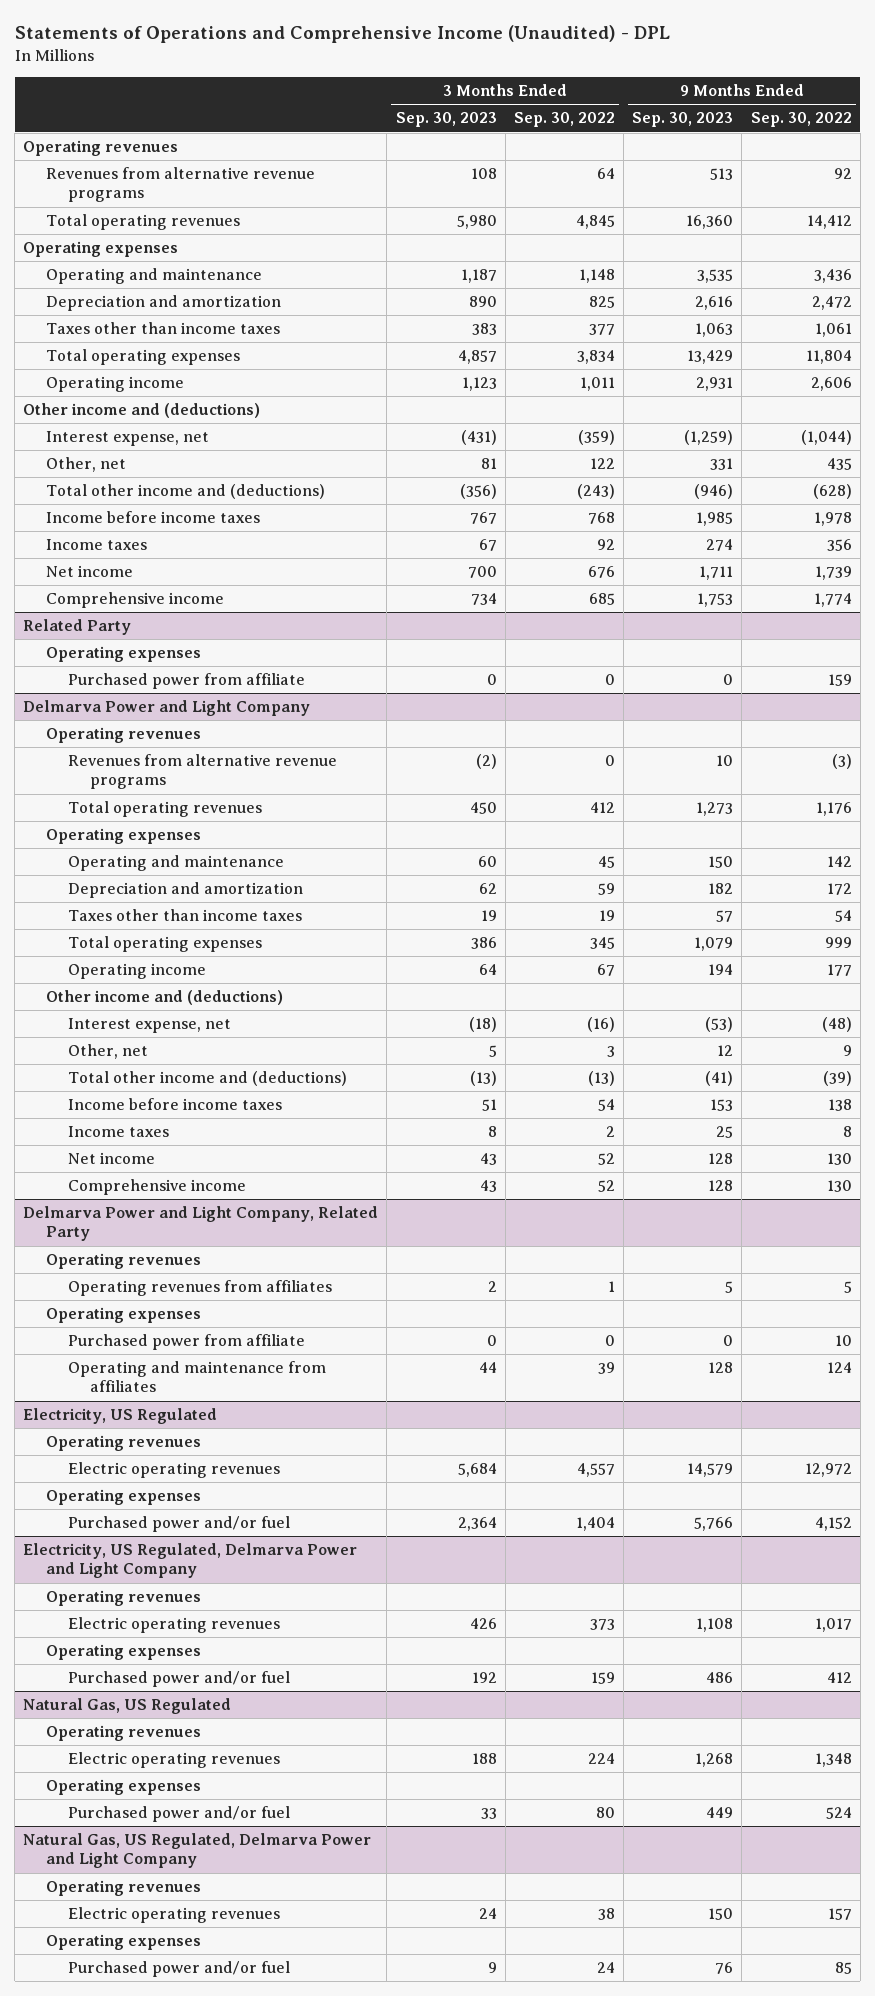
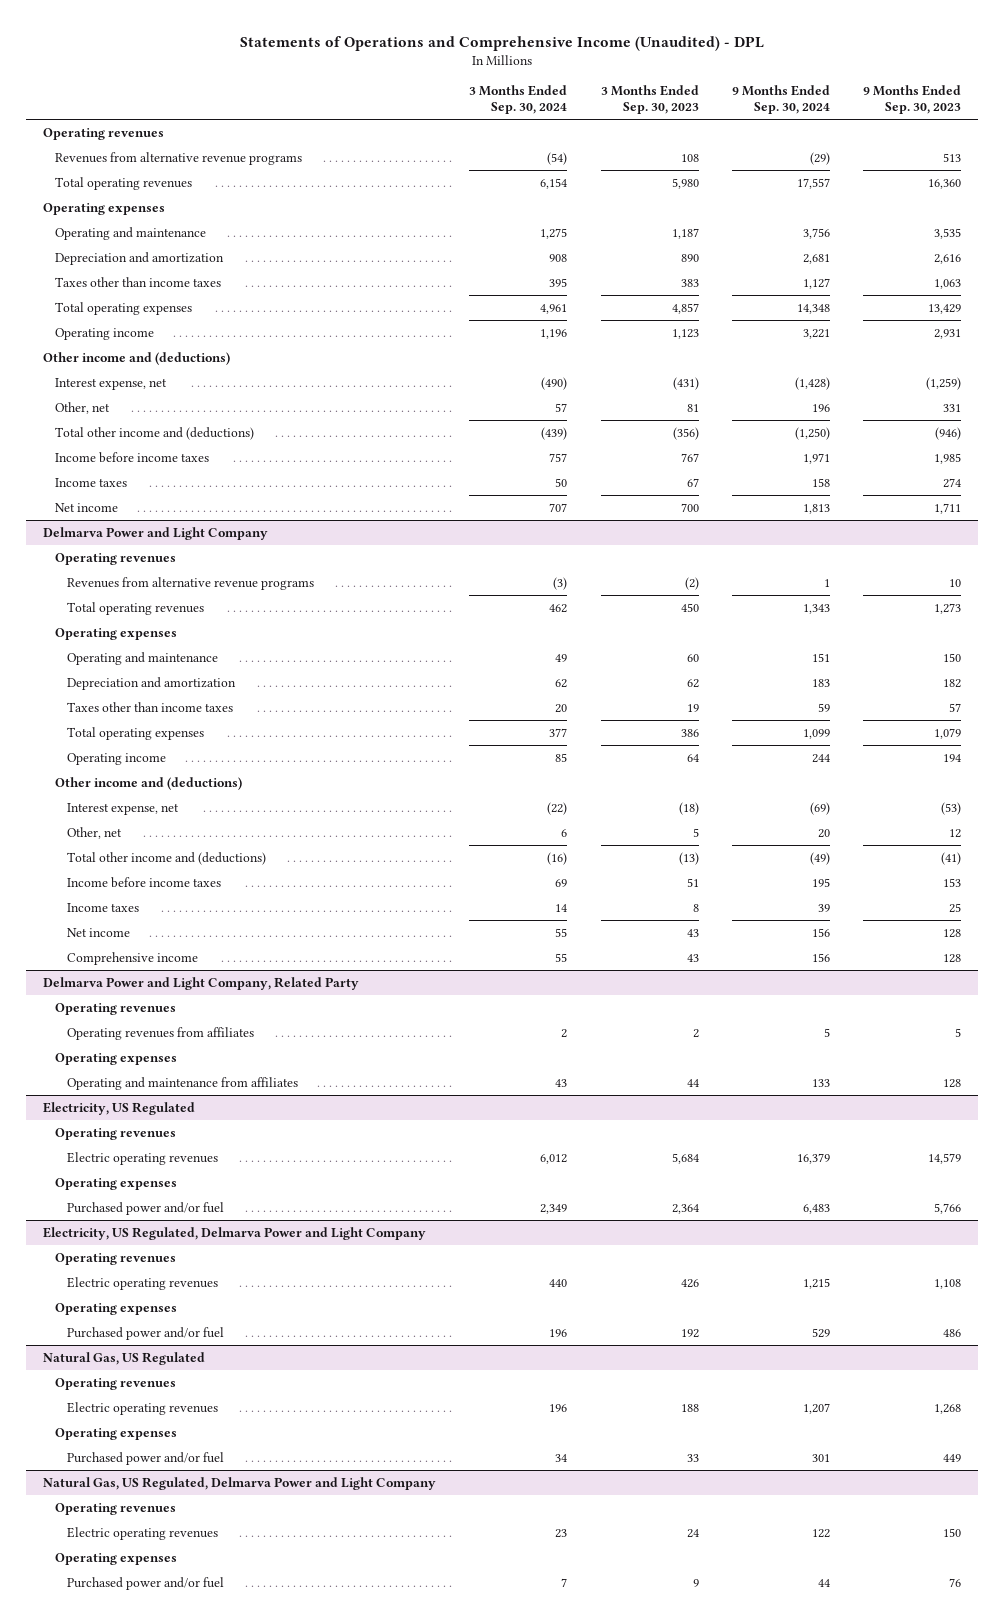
[513,112,615,128] Sep. 30, 2022 -> none
[750,112,852,128] Sep. 30, 2022 -> none
none -> [469,85,568,114] 3 Months Ended Sep. 30, 2024
none -> [731,85,830,114] 9 Months Ended Sep. 30, 2024
[45,592,224,609] Comprehensive income -> none
[23,619,132,636] Related Party -> none
[45,646,201,663] Operating expenses -> none
[67,673,305,690] Purchased power from affiliate -> none
[67,1334,305,1351] Purchased power from affiliate -> none

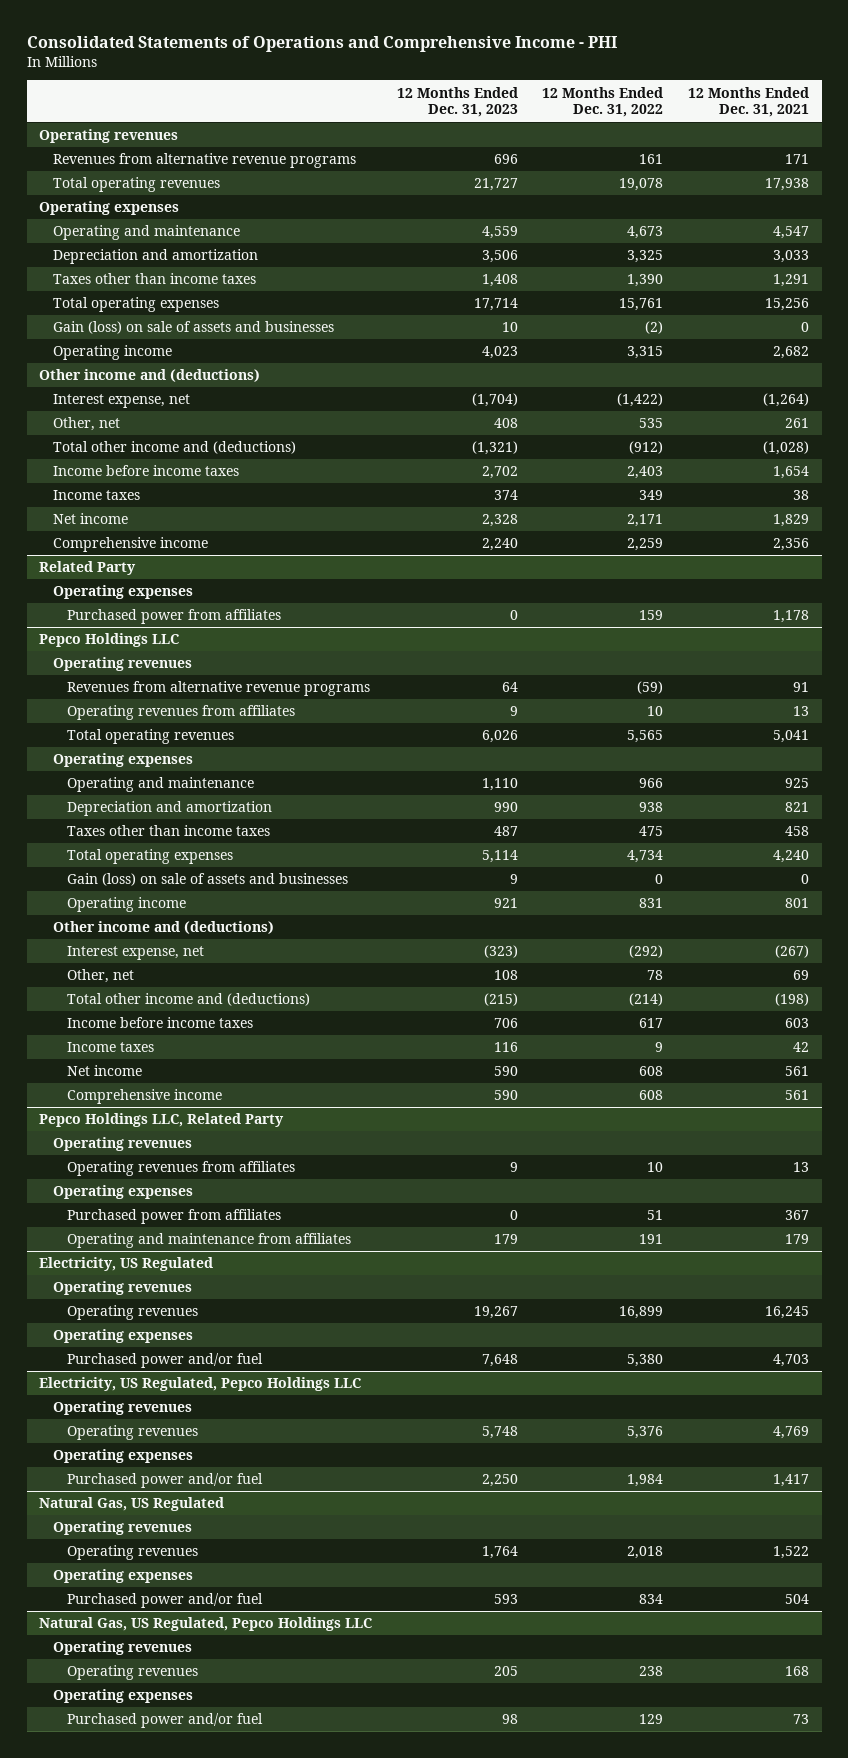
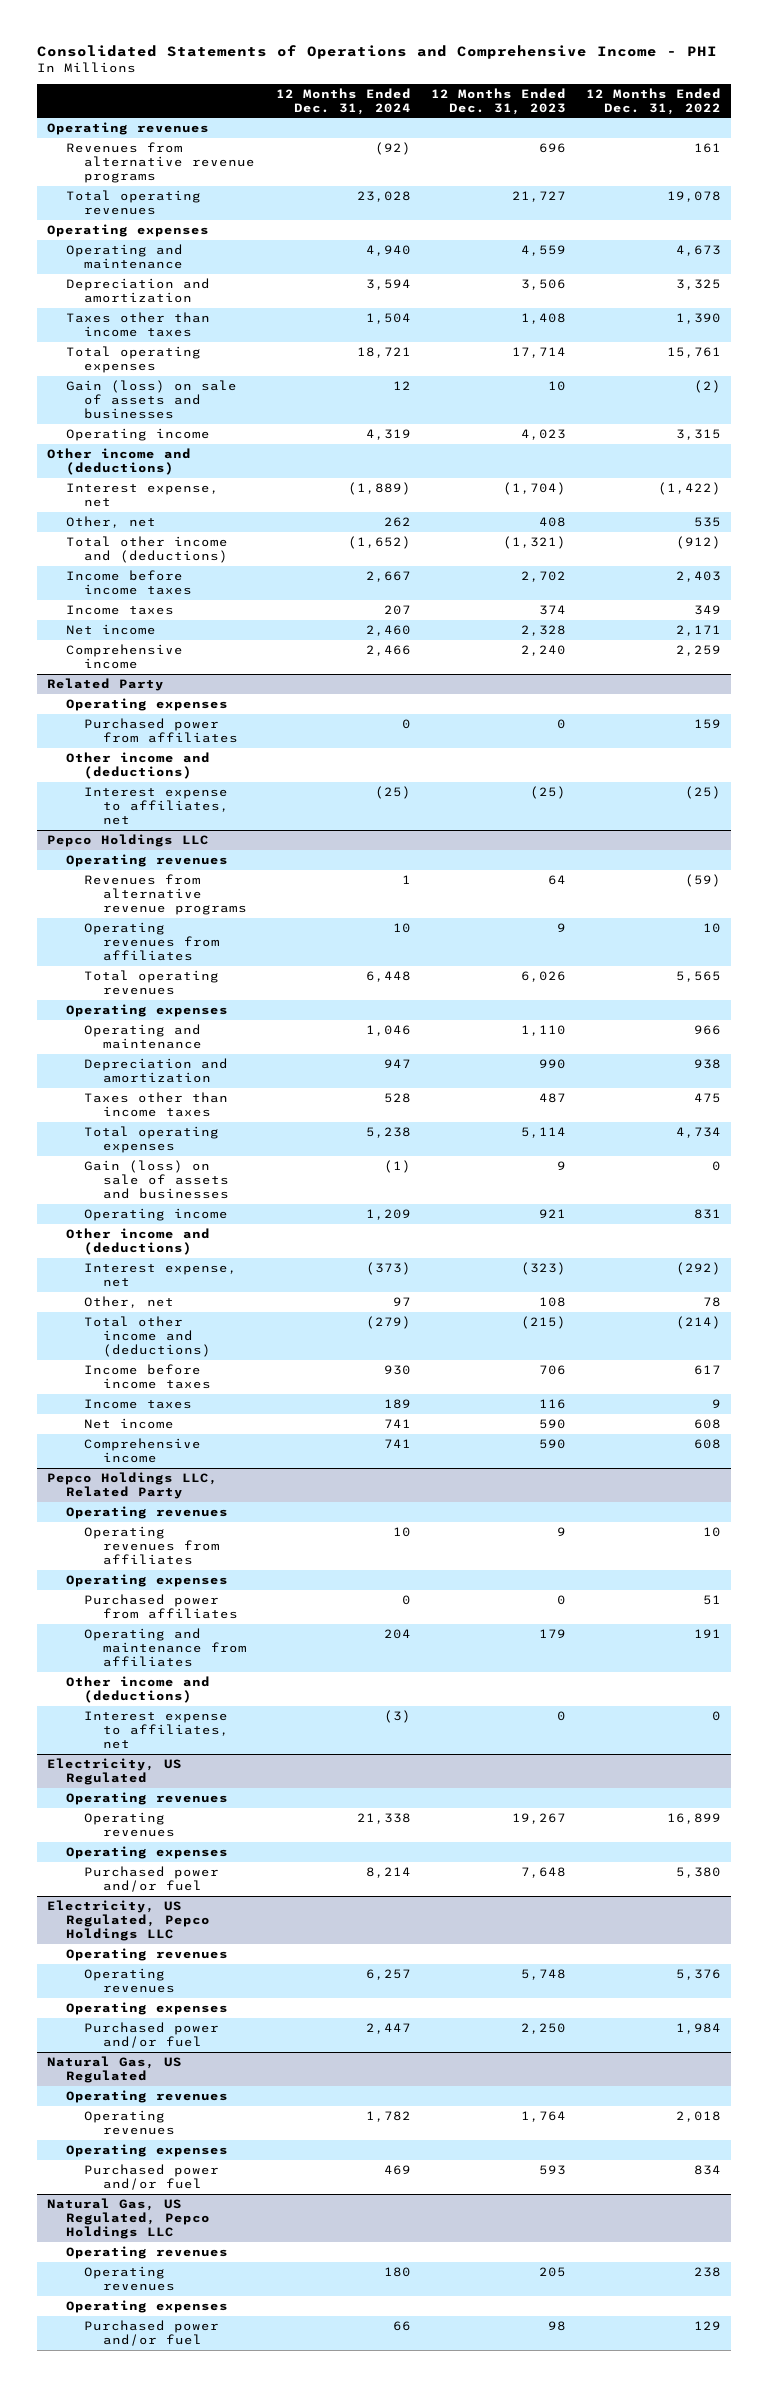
[688,86,810,118] 12 Months Ended Dec. 31, 2021 -> none
none -> [275,87,411,115] 12 Months Ended Dec. 31, 2024
none -> [65,751,210,780] Other income and (deductions)
none -> [84,786,230,826] Interest expense to affiliates, net
none -> [65,1675,210,1704] Other income and (deductions)
none -> [84,1710,230,1750] Interest expense to affiliates, net

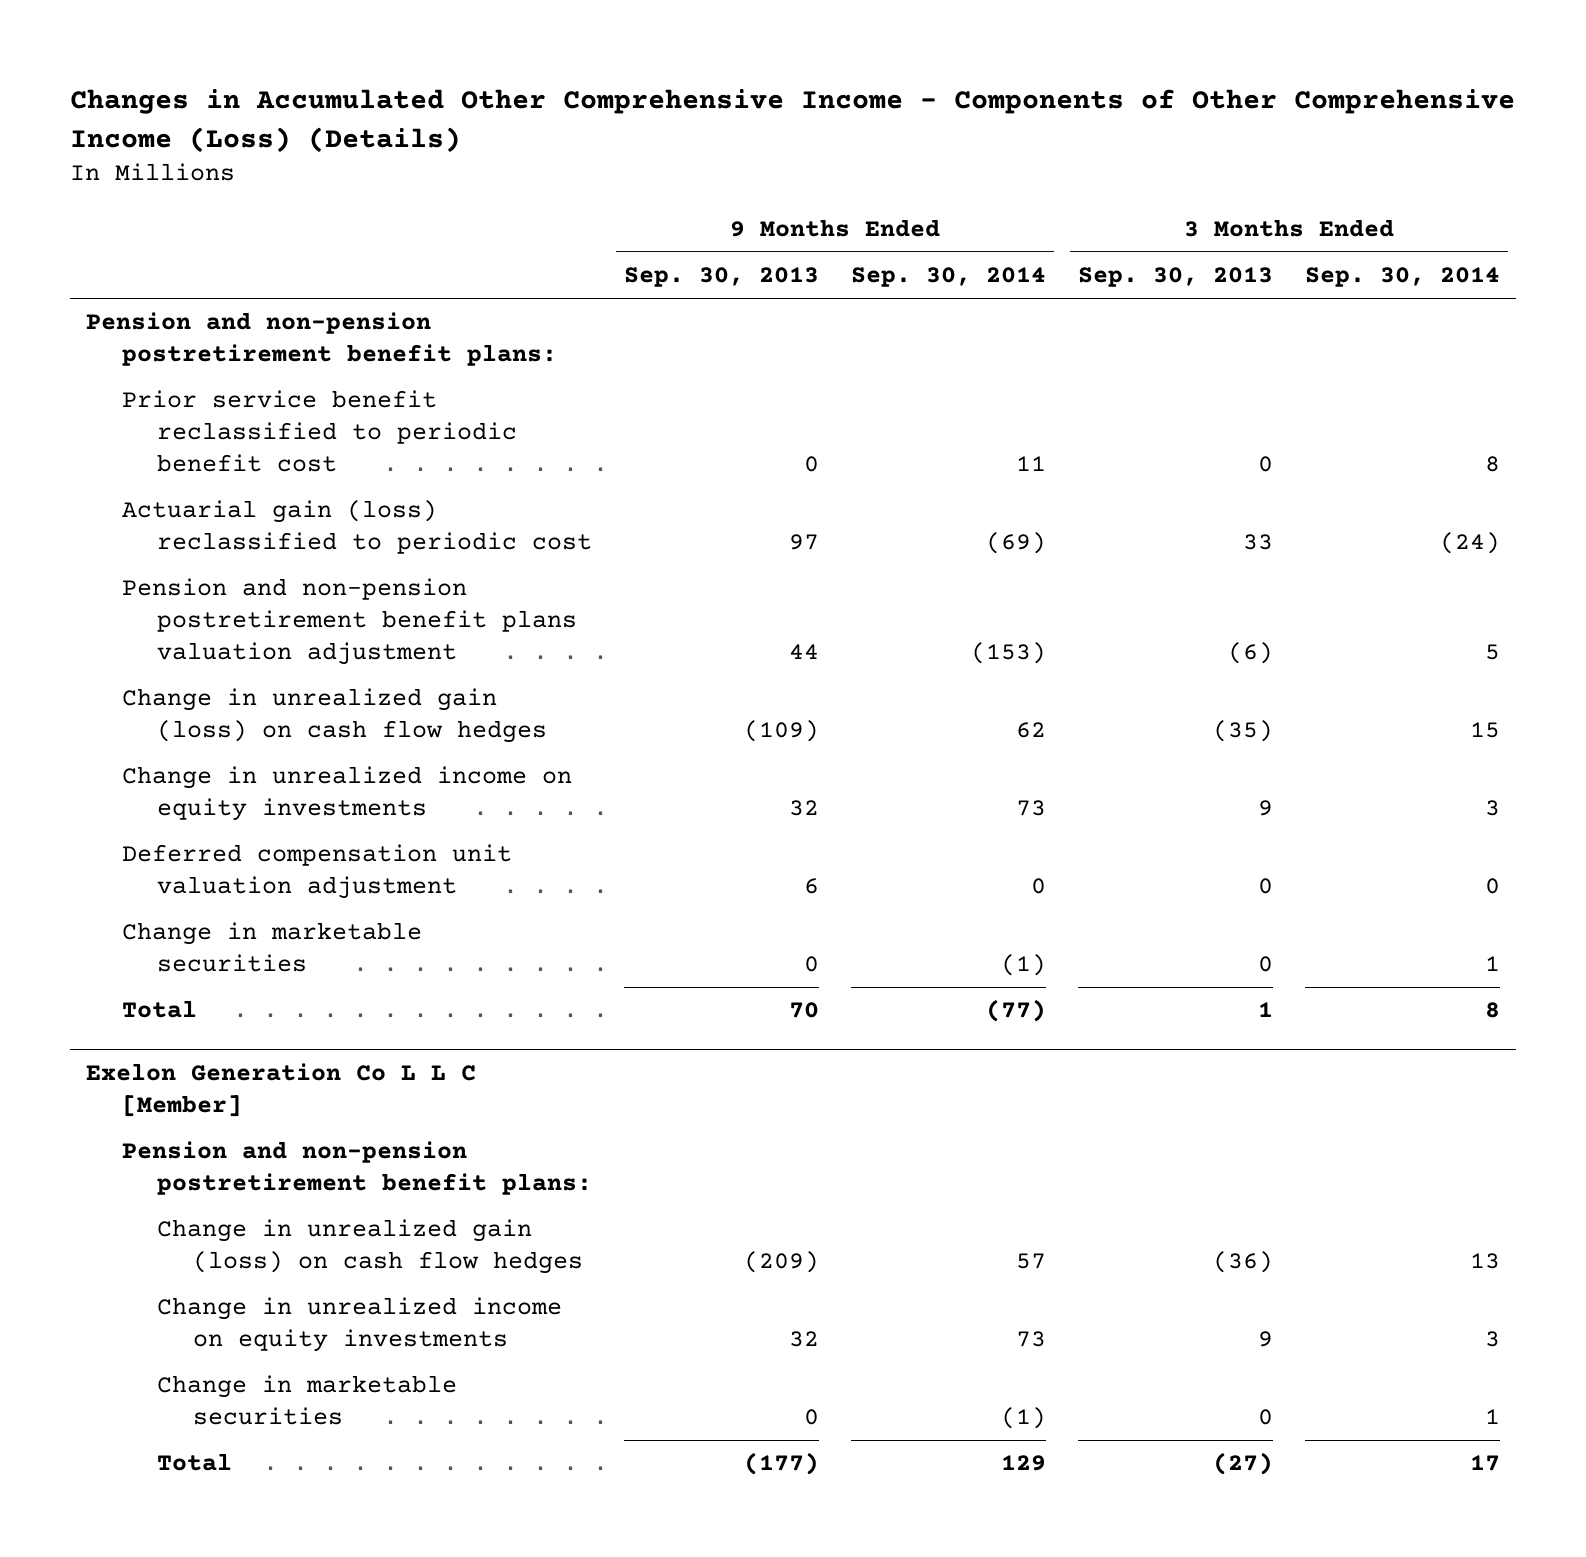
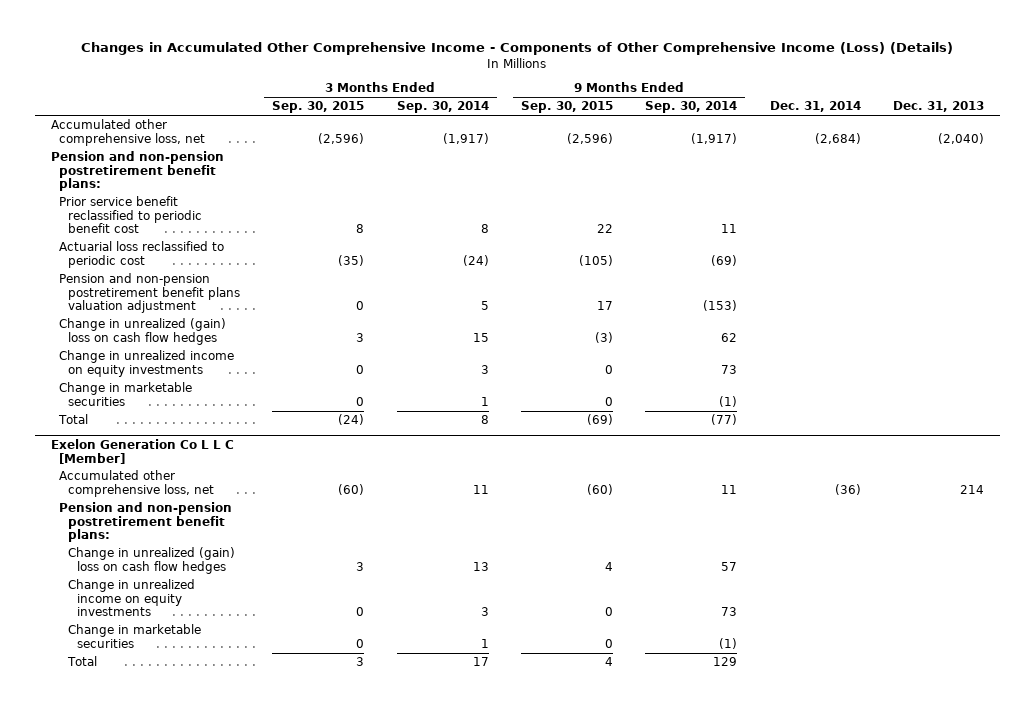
[624,267,820,288] Sep. 30, 2013 -> none
[1078,267,1274,288] Sep. 30, 2013 -> none
none -> [272,101,365,114] Sep. 30, 2015
none -> [520,101,613,114] Sep. 30, 2015
none -> [769,101,861,113] Dec. 31, 2014
none -> [893,101,985,113] Dec. 31, 2013
none -> [50,119,206,146] Accumulated other comprehensive loss, net
[121,500,593,555] Actuarial gain (loss) reclassified to periodic cost -> [59,241,225,268] Actuarial loss reclassified to periodic cost
[121,688,548,744] Change in unrealized gain (loss) on cash flow hedges -> [59,318,227,345] Change in unrealized (gain) loss on cash flow hedges
[121,844,512,900] Deferred compensation unit valuation adjustment -> none
none -> [59,470,214,497] Accumulated other comprehensive loss, net
[157,1219,584,1275] Change in unrealized gain (loss) on cash flow hedges -> [67,547,235,574] Change in unrealized (gain) loss on cash flow hedges

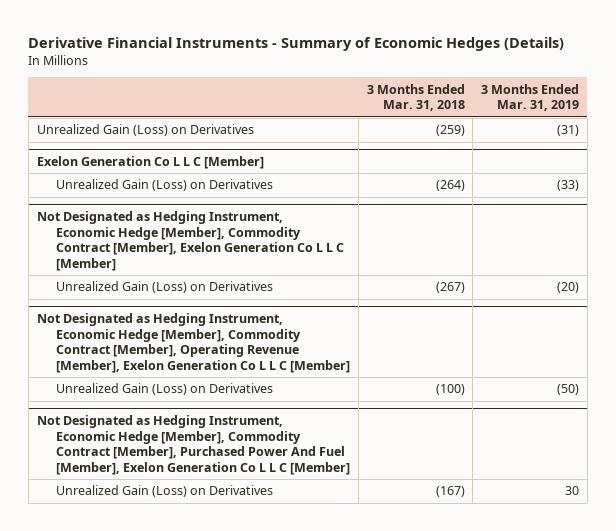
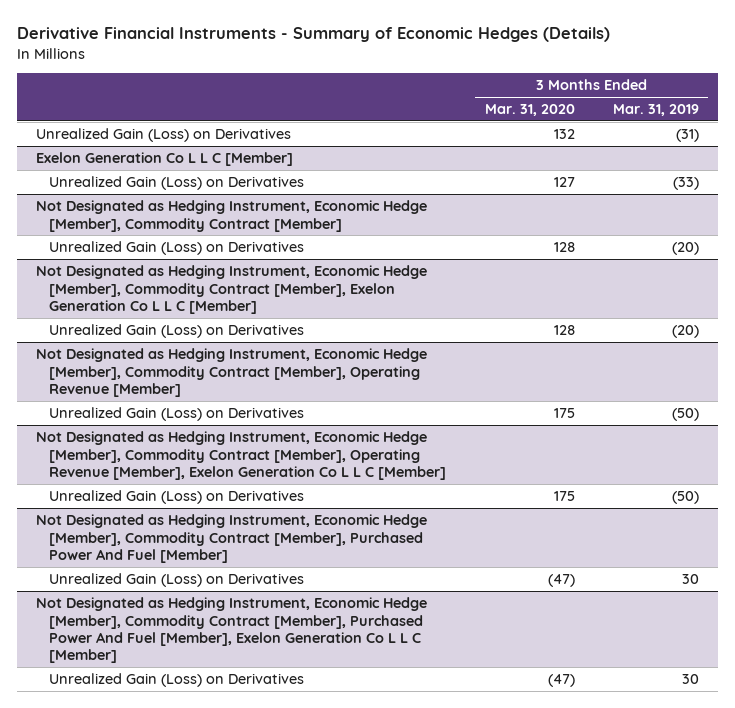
[366,83,465,112] 3 Months Ended Mar. 31, 2018 -> none
none -> [484,104,575,117] Mar. 31, 2020
none -> [36,200,428,232] Not Designated as Hedging Instrument, Economic Hedge [Member], Commodity Contract [Member]
none -> [49,241,305,256] Unrealized Gain (Loss) on Derivatives
none -> [36,348,428,397] Not Designated as Hedging Instrument, Economic Hedge [Member], Commodity Contract [Member], Operating Revenue [Member]
none -> [49,407,305,422] Unrealized Gain (Loss) on Derivatives
none -> [36,514,428,563] Not Designated as Hedging Instrument, Economic Hedge [Member], Commodity Contract [Member], Purchased Power And Fuel [Member]
none -> [49,573,305,588] Unrealized Gain (Loss) on Derivatives

